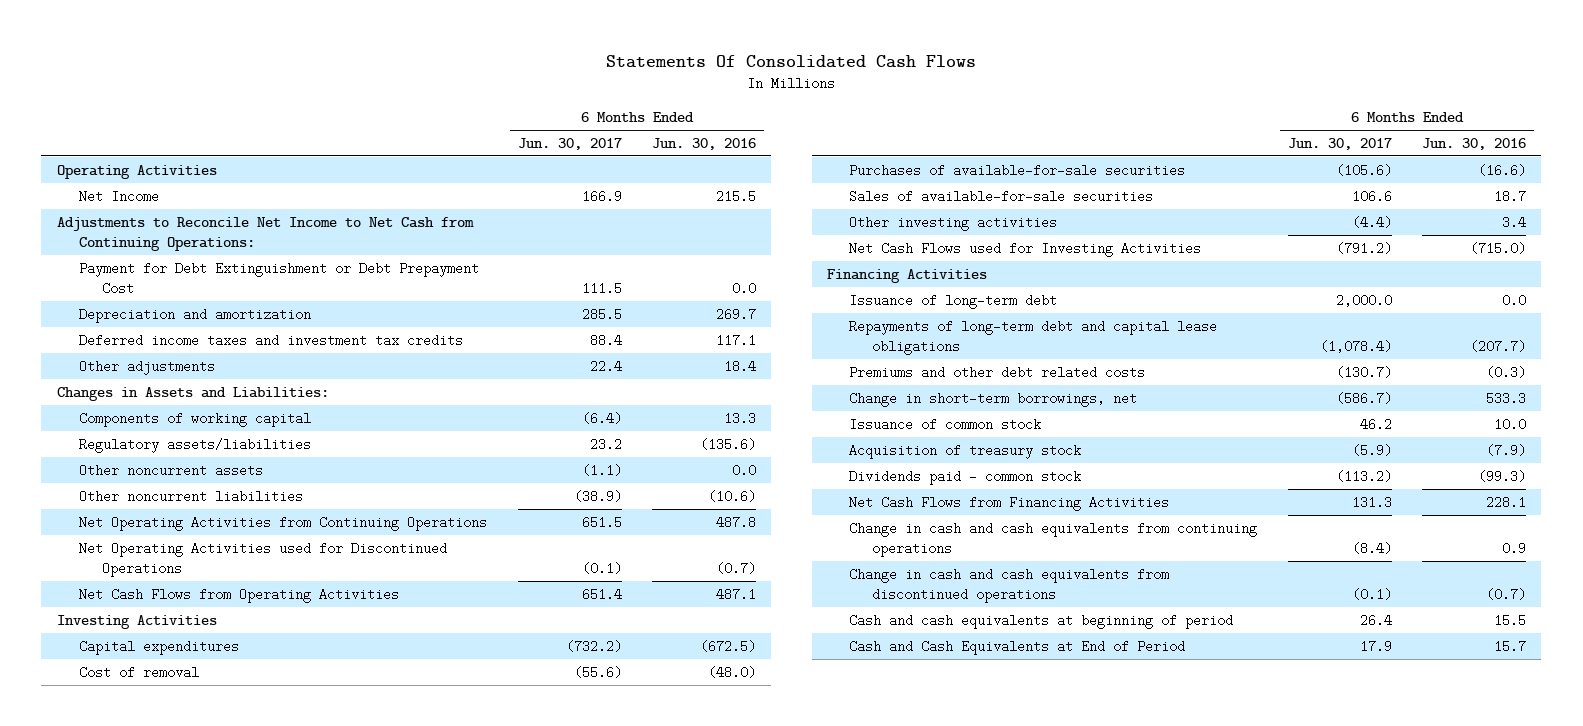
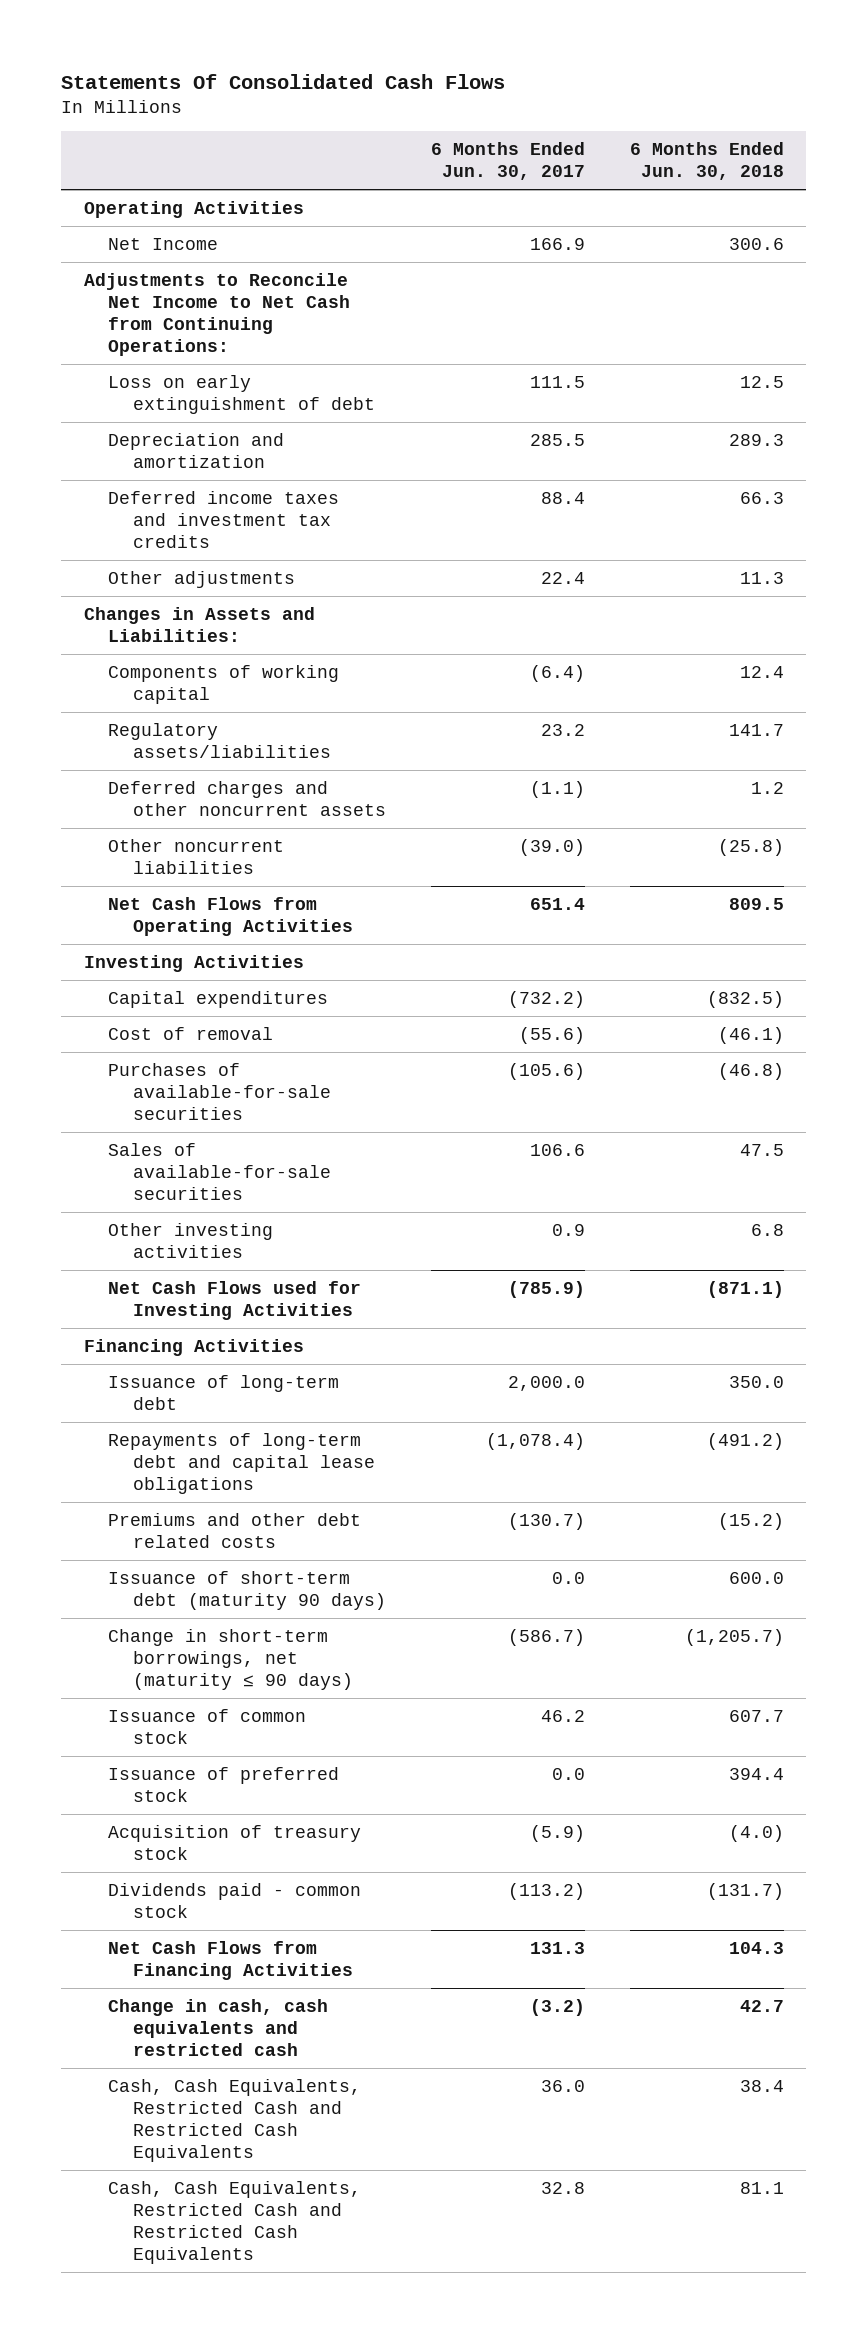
[651,138,756,151] Jun. 30, 2016 -> none
none -> [629,142,784,181] 6 Months Ended Jun. 30, 2018
[79,261,480,296] Payment for Debt Extinguishment or Debt Prepayment Cost -> [108,374,375,415] Loss on early extinguishment of debt
[79,515,488,531] Net Operating Activities from Continuing Operations -> none
[79,541,448,578] Net Operating Activities used for Discontinued Operations -> none
[79,463,264,477] Other noncurrent assets -> [108,780,386,817] Deferred charges and other noncurrent assets
[573,489,622,503] (38.9) -> [518,838,585,856] (39.0)
[1351,215,1392,229] (4.4) -> [551,1223,585,1236] 0.9
[1335,241,1392,255] (791.2) -> [507,1280,585,1298] (785.9)
none -> [108,1570,386,1611] Issuance of short-term debt (maturity 90 days)
[849,391,1138,407] Change in short-term borrowings, net -> [108,1628,353,1691] Change in short-term borrowings, net (maturity ≤ 90 days)
none -> [108,1766,340,1803] Issuance of preferred stock
[849,567,1170,604] Change in cash and cash equivalents from discontinued operations -> none
[849,613,1234,629] Cash and cash equivalents at beginning of period -> none
[849,639,1186,655] Cash and Cash Equivalents at End of Period -> none
[849,521,1258,558] Change in cash and cash equivalents from continuing operations -> [108,1998,329,2057] Change in cash, cash equivalents and restricted cash
[1351,542,1392,556] (8.4) -> [529,1998,585,2016] (3.2)
none -> [108,2078,362,2163] Cash, Cash Equivalents, Restricted Cash and Restricted Cash Equivalents
none -> [108,2180,362,2265] Cash, Cash Equivalents, Restricted Cash and Restricted Cash Equivalents

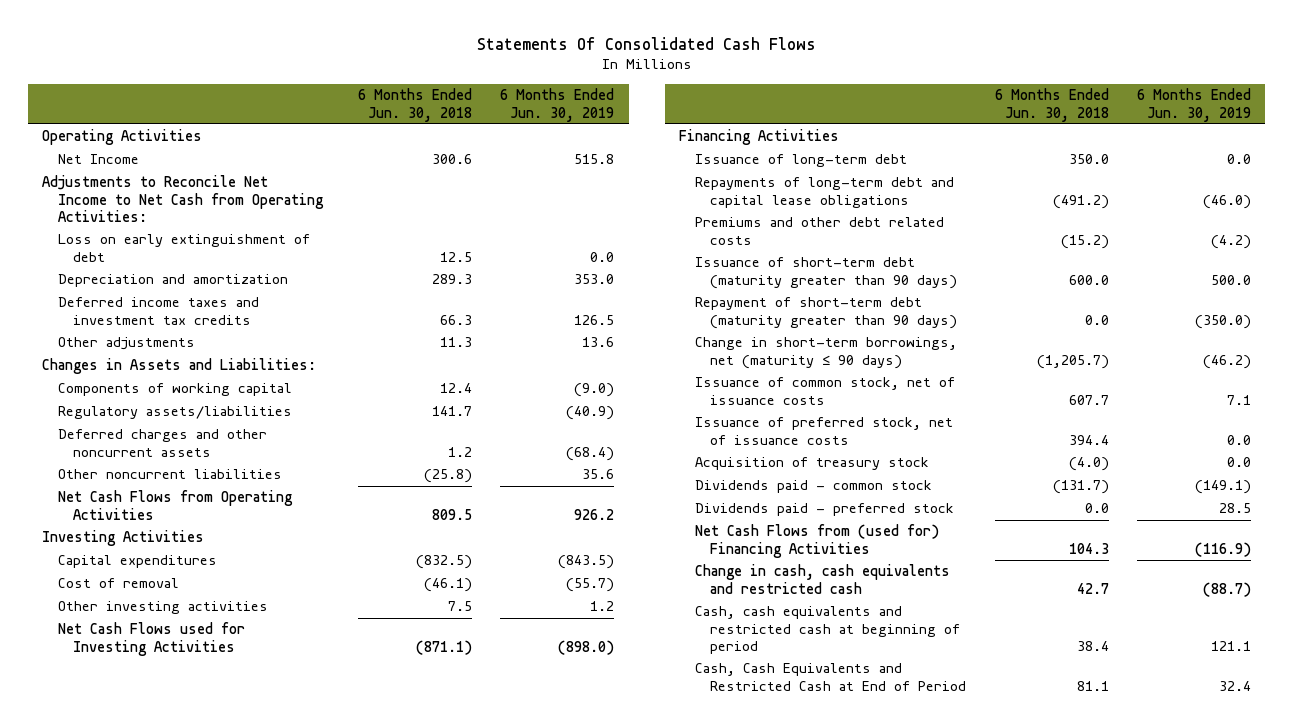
[430,142,585,181] 6 Months Ended Jun. 30, 2017 -> none
none -> [500,88,615,122] 6 Months Ended Jun. 30, 2019
[83,272,351,357] Adjustments to Reconcile Net Income to Net Cash from Continuing Operations: -> [41,175,324,222] Adjustments to Reconcile Net Income to Net Cash from Operating Activities:
[108,1062,331,1121] Purchases of available-for-sale securities -> none
[108,1142,331,1201] Sales of available-for-sale securities -> none
[750,1223,784,1236] 6.8 -> [447,601,472,612] 7.5
[108,1570,386,1611] Issuance of short-term debt (maturity 90 days) -> [694,257,958,289] Issuance of short-term debt (maturity greater than 90 days)
none -> [694,297,958,329] Repayment of short-term debt (maturity greater than 90 days)
[108,1708,307,1745] Issuance of common stock -> [694,377,955,405] Issuance of common stock, net of issuance costs
[108,1766,340,1803] Issuance of preferred stock -> [694,417,953,445] Issuance of preferred stock, net of issuance costs
none -> [694,503,954,517] Dividends paid - preferred stock
[108,1940,353,1981] Net Cash Flows from Financing Activities -> [694,524,939,558] Net Cash Flows from (used for) Financing Activities
[108,2078,362,2163] Cash, Cash Equivalents, Restricted Cash and Restricted Cash Equivalents -> [694,606,961,654] Cash, cash equivalents and restricted cash at beginning of period
[108,2180,362,2265] Cash, Cash Equivalents, Restricted Cash and Restricted Cash Equivalents -> [694,663,967,691] Cash, Cash Equivalents and Restricted Cash at End of Period

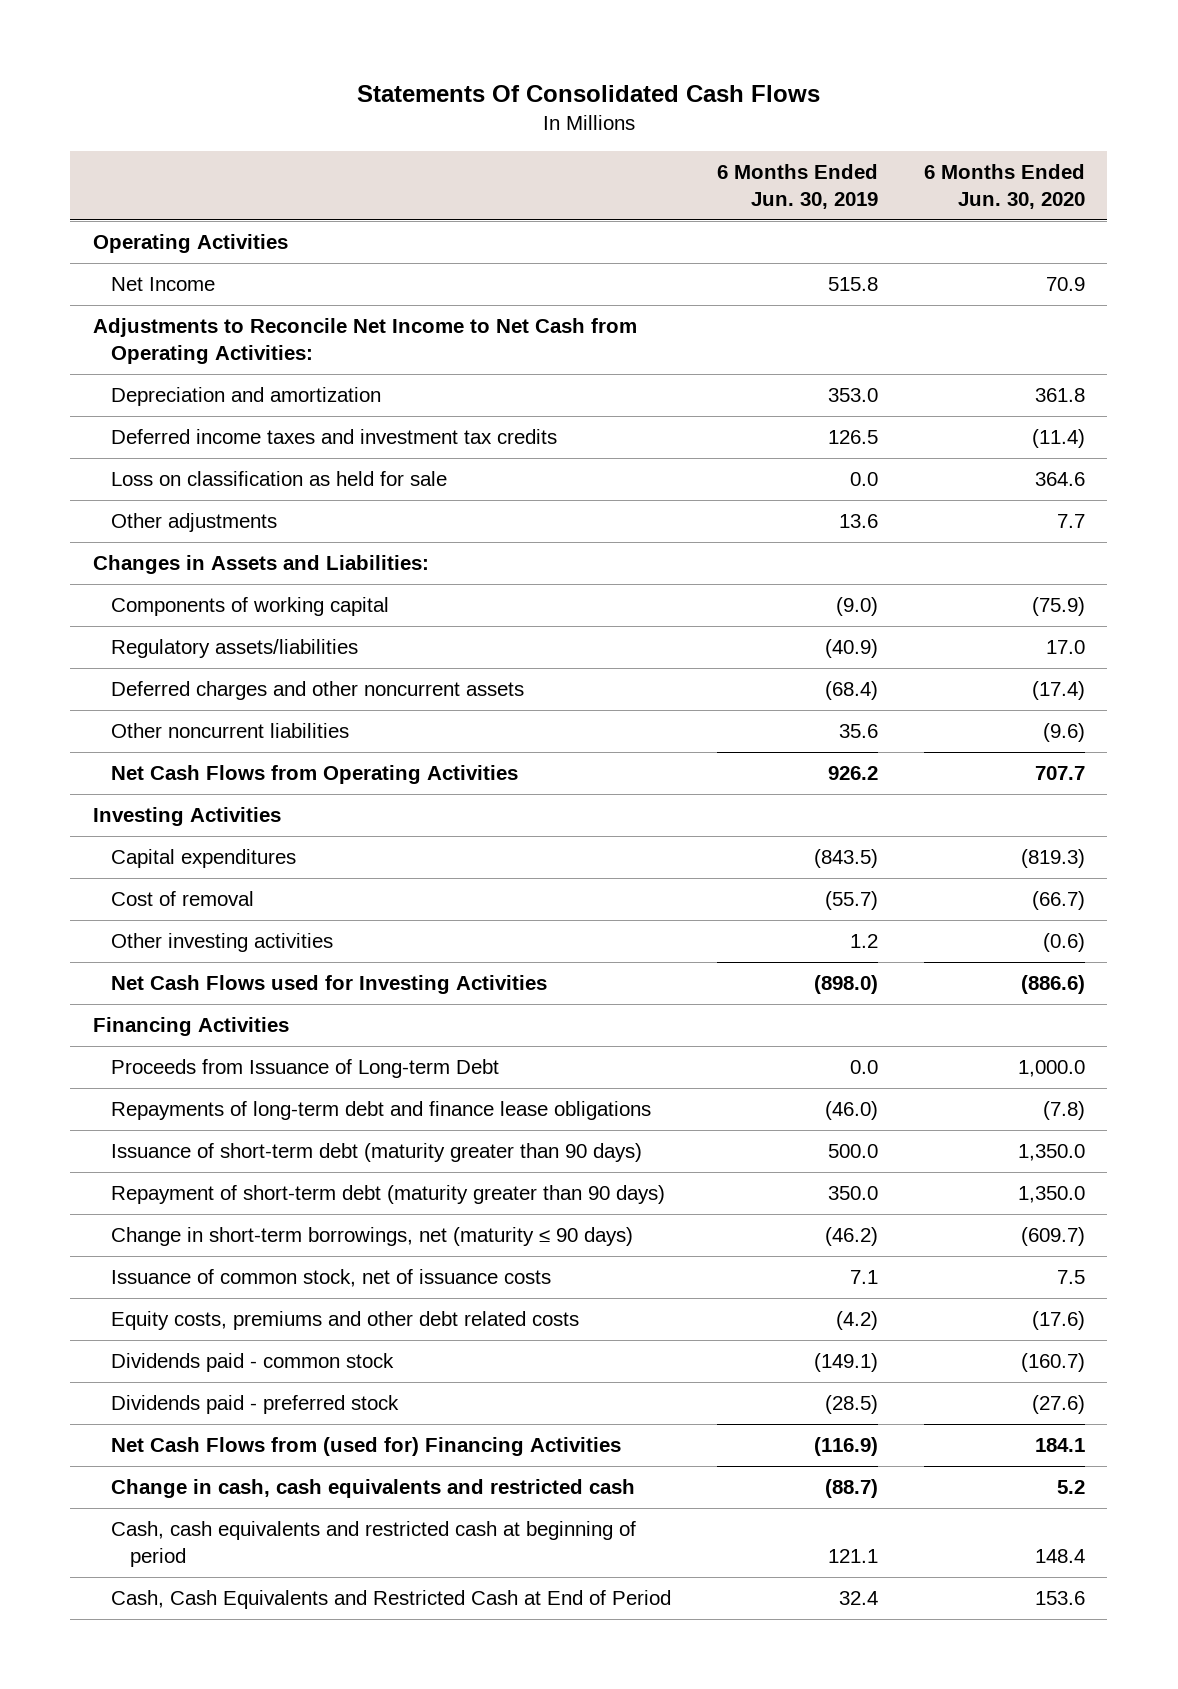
[357,88,472,122] 6 Months Ended Jun. 30, 2018 -> none
none -> [923,164,1085,209] 6 Months Ended Jun. 30, 2020
[57,234,310,262] Loss on early extinguishment of debt -> none
none -> [111,471,448,487] Loss on classification as held for sale
[694,217,944,245] Premiums and other debt related costs -> none
[694,154,907,168] Issuance of long-term debt -> [111,1059,500,1079] Proceeds from Issuance of Long-term Debt
[694,177,954,208] Repayments of long-term debt and capital lease obligations -> [111,1101,652,1121] Repayments of long-term debt and finance lease obligations
[1195,314,1252,329] (350.0) -> [828,1186,879,1201] 350.0
[694,417,953,445] Issuance of preferred stock, net of issuance costs -> none
[694,457,929,471] Acquisition of treasury stock -> none
none -> [111,1311,580,1331] Equity costs, premiums and other debt related costs
[1219,503,1252,514] 28.5 -> [825,1395,879,1415] (28.5)

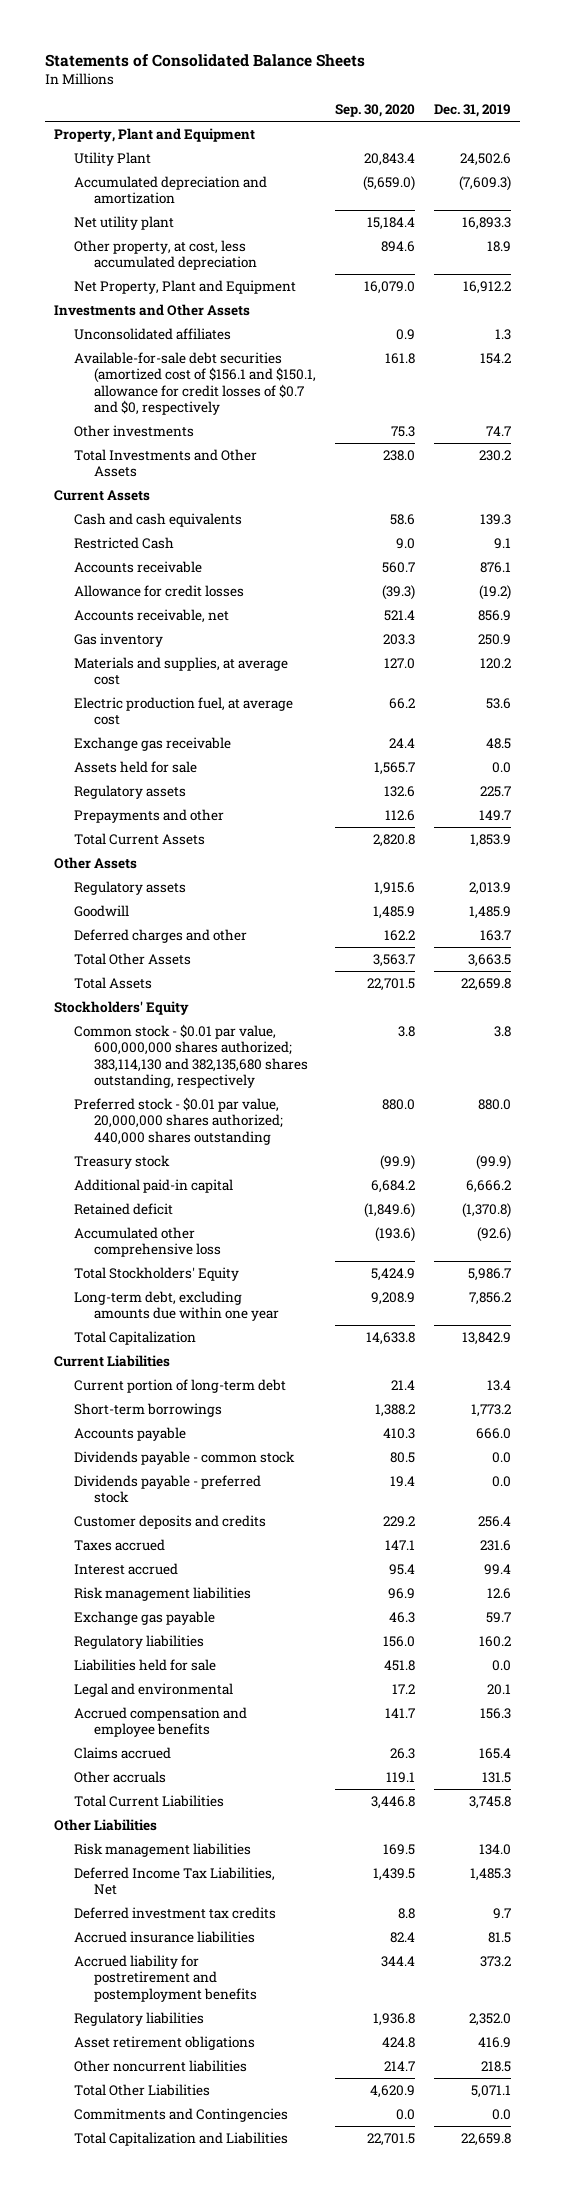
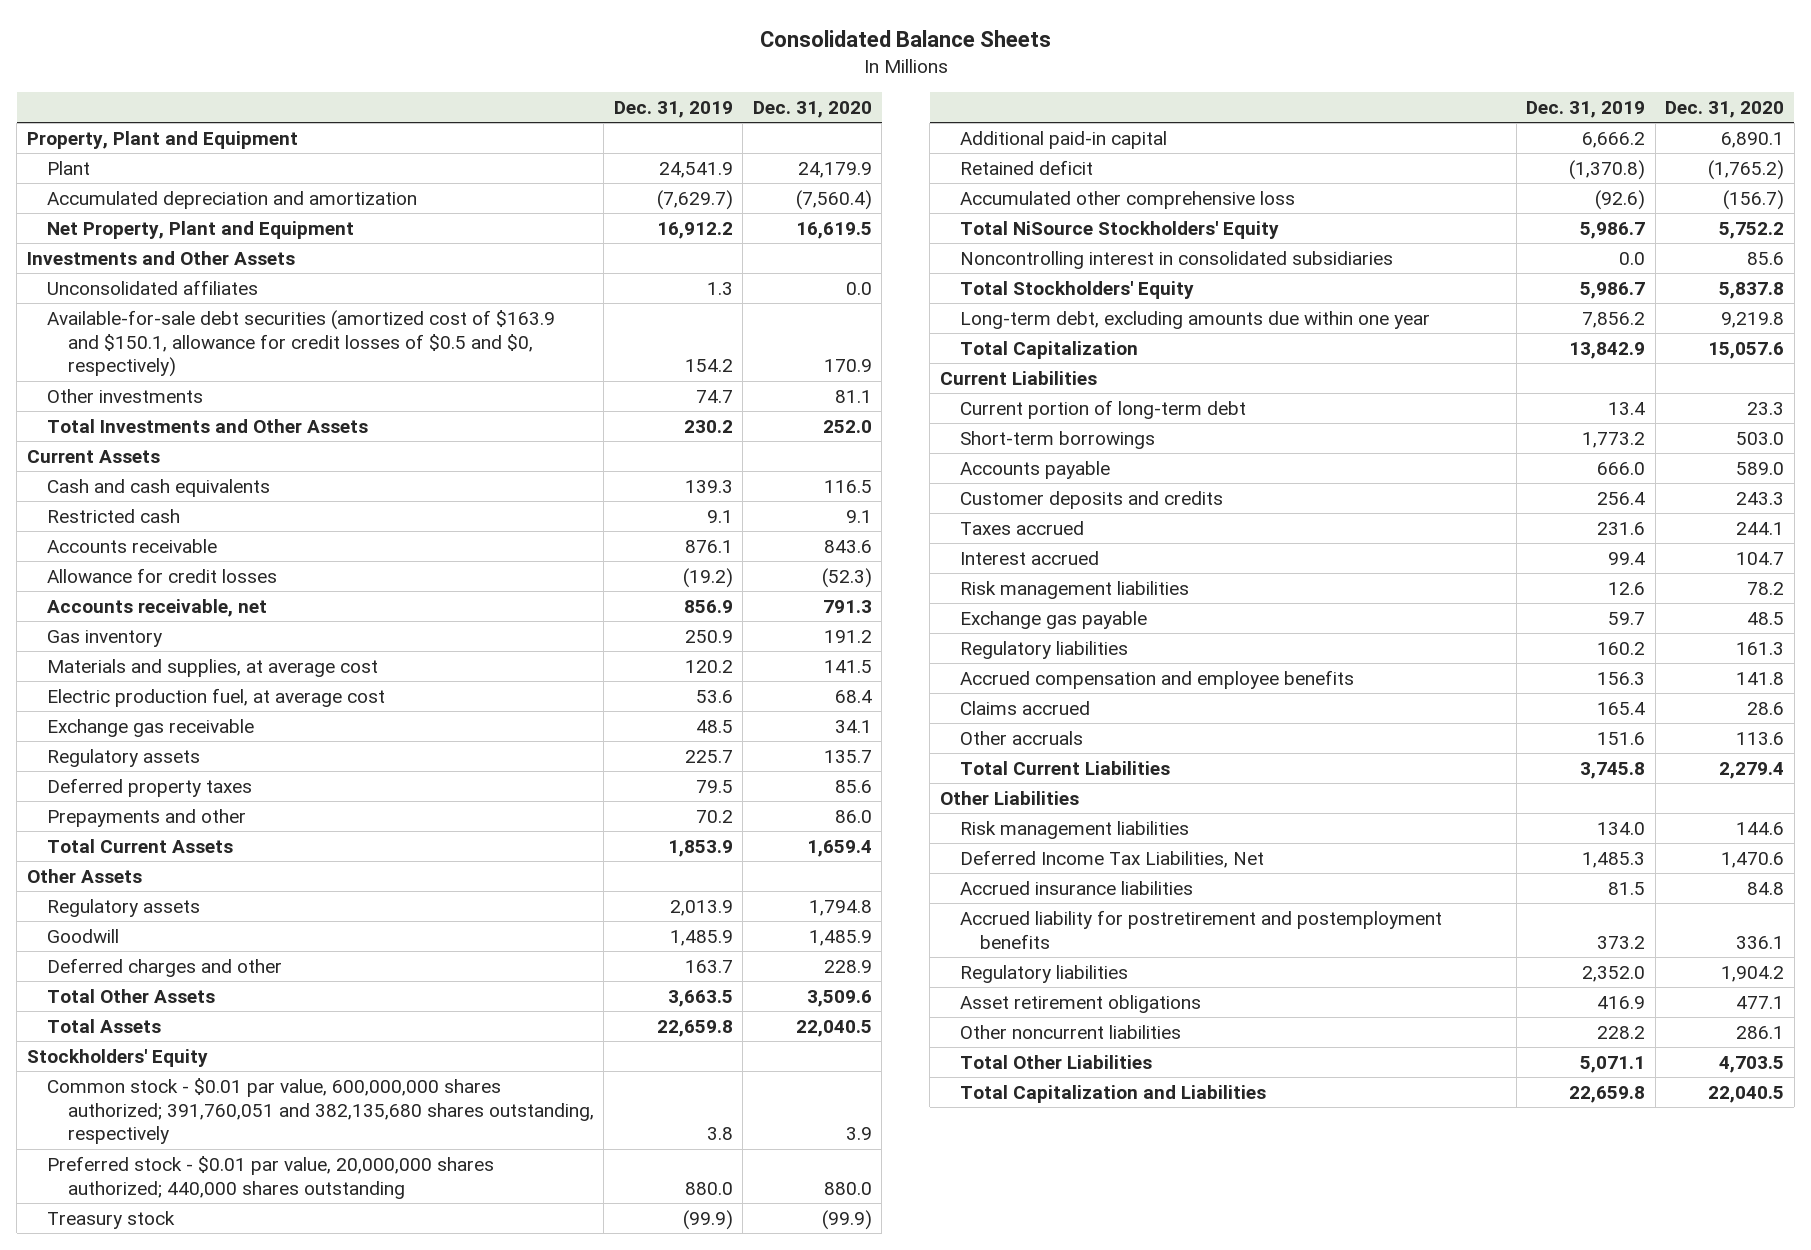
[45,53,366,67] Statements of Consolidated Balance Sheets -> [759,29,1051,47] Consolidated Balance Sheets
[335,104,416,118] Sep. 30, 2020 -> none
none -> [752,100,872,118] Dec. 31, 2020
[74,215,175,230] Net utility plant -> none
[74,239,258,271] Other property, at cost, less accumulated depreciation -> none
[74,151,152,166] Utility Plant -> [47,161,91,176] Plant
[460,152,512,166] 24,502.6 -> [658,162,733,179] 24,541.9
[459,175,512,191] (7,609.3) -> [656,190,733,211] (7,629.7)
[74,351,317,416] Available-for-sale debt securities (amortized cost of $156.1 and $150.1, allowance for credit losses of $0.7 and $0, respectively -> [47,310,556,378] Available-for-sale debt securities (amortized cost of $163.9 and $150.1, allowance for credit losses of $0.5 and $0, respectively)
[74,536,175,549] Restricted Cash -> [47,509,181,524] Restricted cash
[74,760,198,773] Assets held for sale -> none
none -> [47,778,253,798] Deferred property taxes
[479,809,512,821] 149.7 -> [695,810,733,824] 70.2
[74,1023,309,1089] Common stock - $0.01 par value, 600,000,000 shares authorized; 383,114,130 and 382,135,680 shares outstanding, respectively -> [47,1078,594,1145] Common stock - $0.01 par value, 600,000,000 shares authorized; 391,760,051 and 382,135,680 shares outstanding, respectively
none -> [959,221,1279,240] Total NiSource Stockholders' Equity
none -> [959,251,1393,270] Noncontrolling interest in consolidated subsidiaries
[74,1450,296,1465] Dividends payable - common stock -> none
[74,1474,262,1504] Dividends payable - preferred stock -> none
[74,1658,217,1671] Liabilities held for sale -> none
[74,1682,234,1697] Legal and environmental -> none
[482,1771,512,1783] 131.5 -> [1597,732,1646,746] 151.6
[74,1906,277,1919] Deferred investment tax credits -> none
[481,2060,512,2072] 218.5 -> [1597,1026,1646,1040] 228.2
[74,2107,289,2122] Commitments and Contingencies -> none

